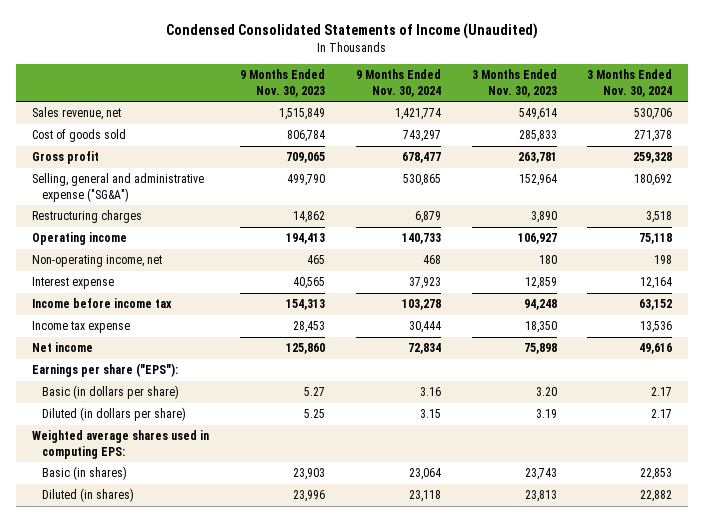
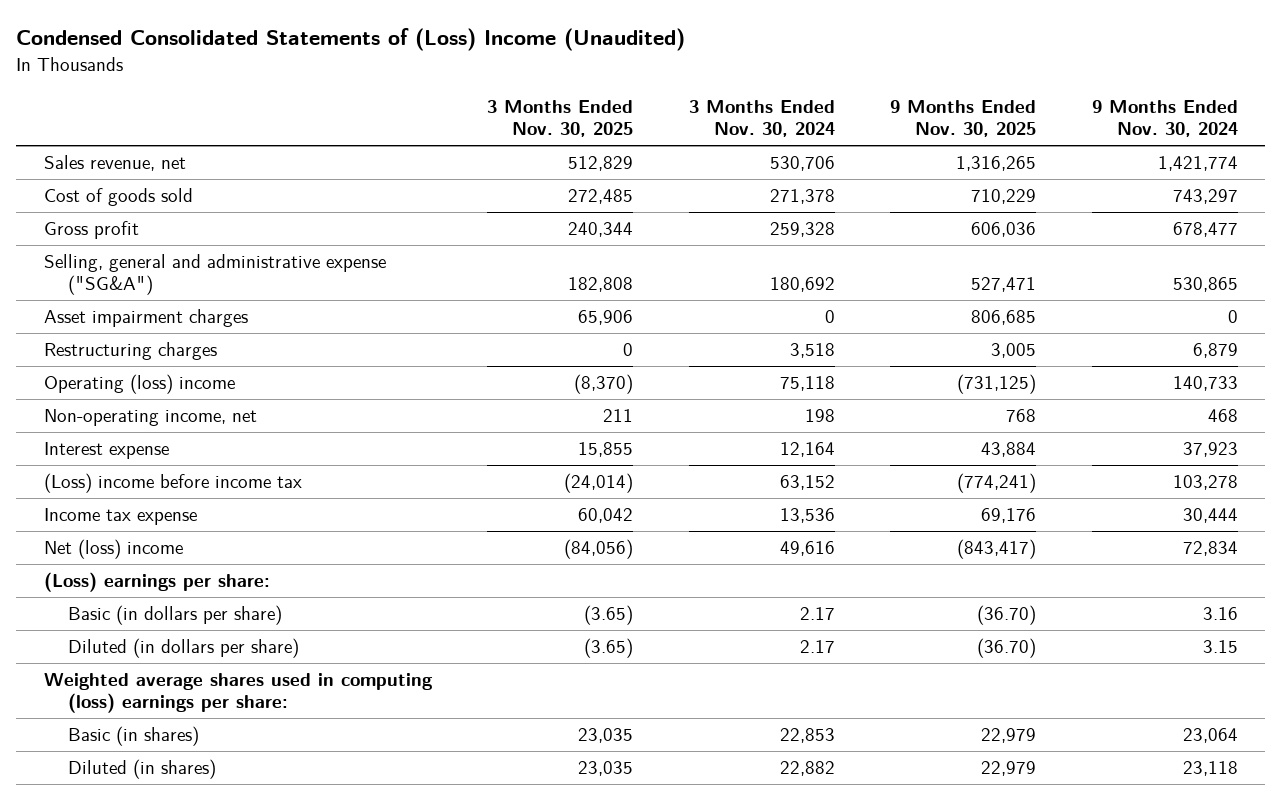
[166,23,539,40] Condensed Consolidated Statements of Income (Unaudited) -> [16,28,686,52] Condensed Consolidated Statements of (Loss) Income (Unaudited)
[239,69,325,97] 9 Months Ended Nov. 30, 2023 -> none
[471,69,557,97] 3 Months Ended Nov. 30, 2023 -> none
none -> [487,100,634,138] 3 Months Ended Nov. 30, 2025
none -> [890,100,1037,138] 9 Months Ended Nov. 30, 2025
none -> [43,309,248,328] Asset impairment charges
[31,232,127,246] Operating income -> [43,374,235,395] Operating (loss) income
[31,298,172,309] Income before income tax -> [43,473,302,494] (Loss) income before income tax
[31,342,93,353] Net income -> [43,539,183,560] Net (loss) income
[31,363,178,378] Earnings per share ("EPS"): -> [43,572,270,593] (Loss) earnings per share:
[31,430,209,459] Weighted average shares used in computing EPS: -> [43,673,433,714] Weighted average shares used in computing (loss) earnings per share:

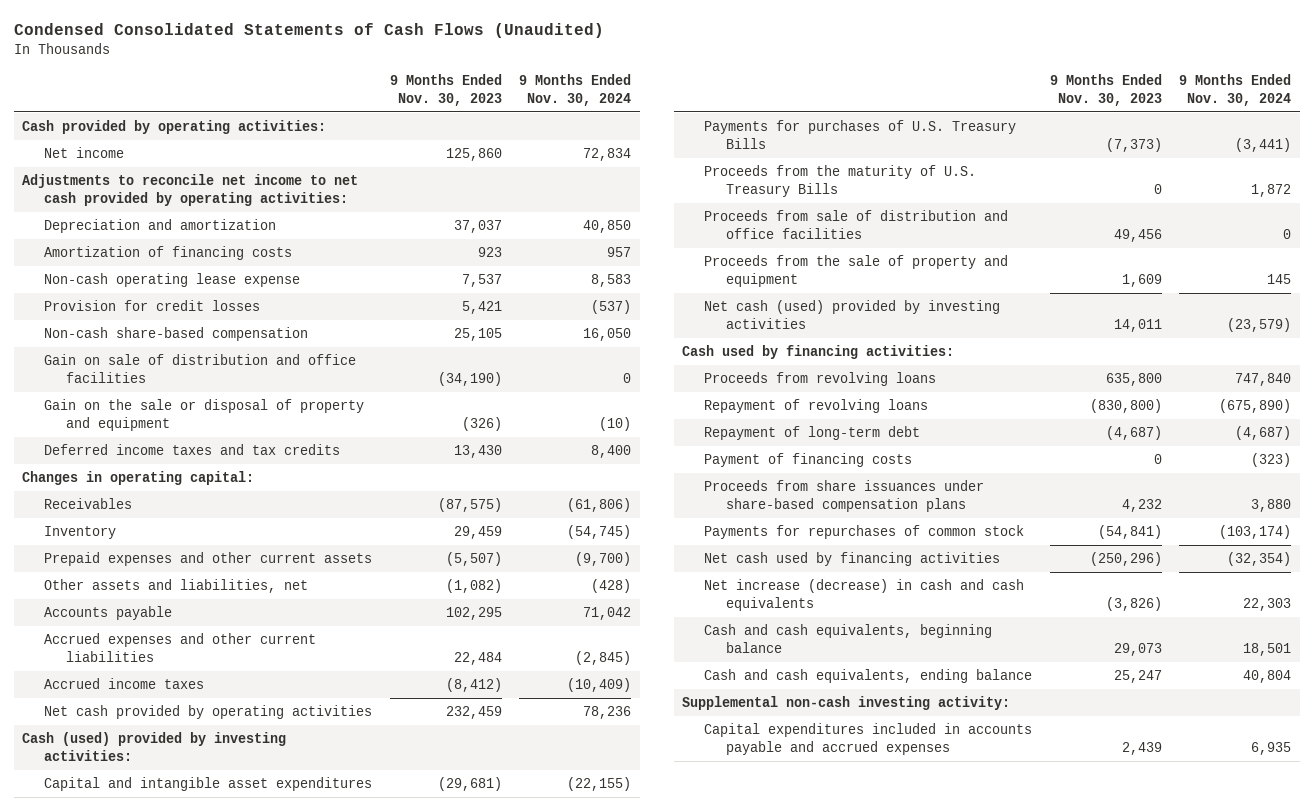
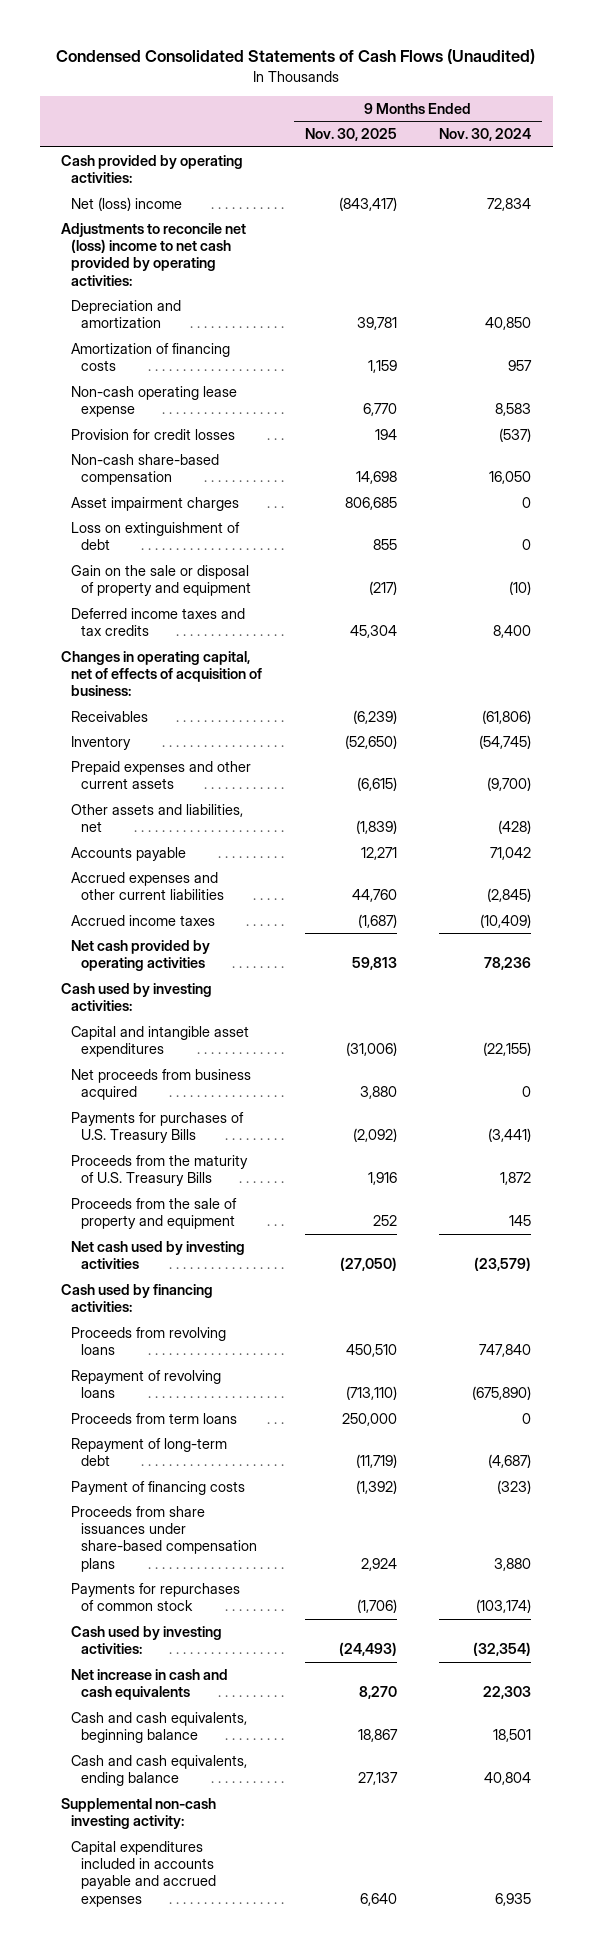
[389,74,502,106] 9 Months Ended Nov. 30, 2023 -> none
none -> [304,128,397,142] Nov. 30, 2025
[44,147,125,159] Net income -> [71,196,183,211] Net (loss) income
[22,174,359,206] Adjustments to reconcile net income to net cash provided by operating activities: -> [61,222,247,286] Adjustments to reconcile net (loss) income to net cash provided by operating activities:
[44,354,357,383] Gain on sale of distribution and office facilities -> none
none -> [71,496,240,511] Asset impairment charges
none -> [71,521,241,551] Loss on extinguishment of debt
[22,471,255,486] Changes in operating capital: -> [61,650,263,697] Changes in operating capital, net of effects of acquisition of business:
[22,732,287,761] Cash (used) provided by investing activities: -> [61,982,213,1012] Cash used by investing activities:
none -> [71,1068,252,1101] Net proceeds from business acquired
[704,210,1009,239] Proceeds from sale of distribution and office facilities -> none
[704,300,1001,329] Net cash (used) provided by investing activities -> [71,1240,246,1270] Net cash used by investing activities
none -> [71,1412,238,1424] Proceeds from term loans
[704,552,1001,567] Net cash used by financing activities -> [71,1625,223,1655] Cash used by investing activities:
[704,579,1025,611] Net increase (decrease) in cash and cash equivalents -> [71,1668,229,1701] Net increase in cash and cash equivalents

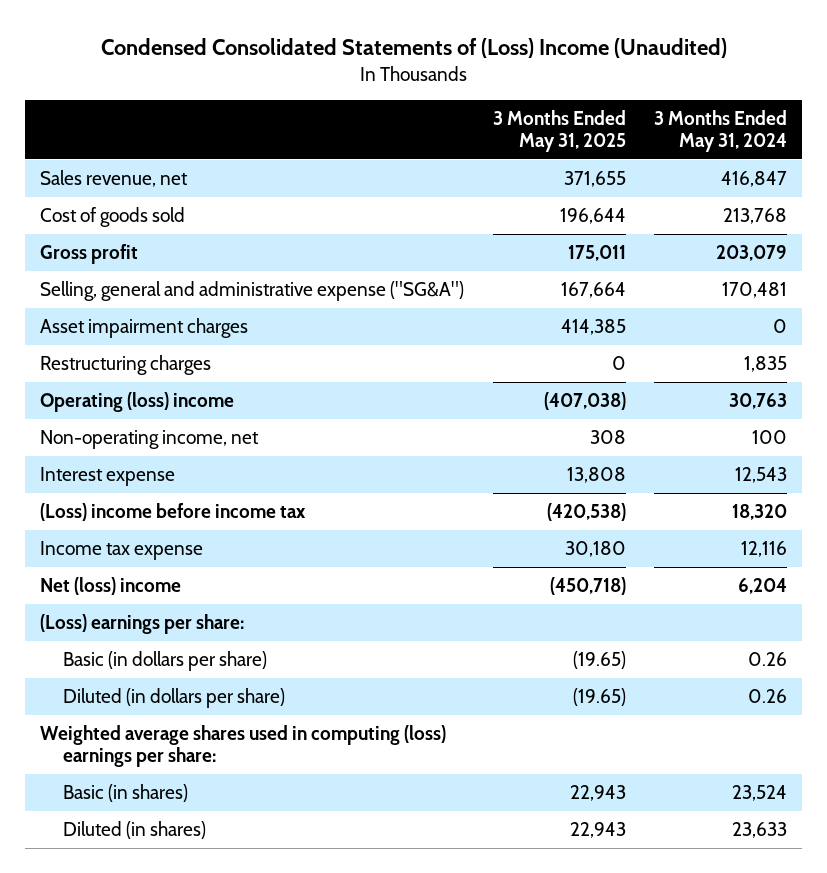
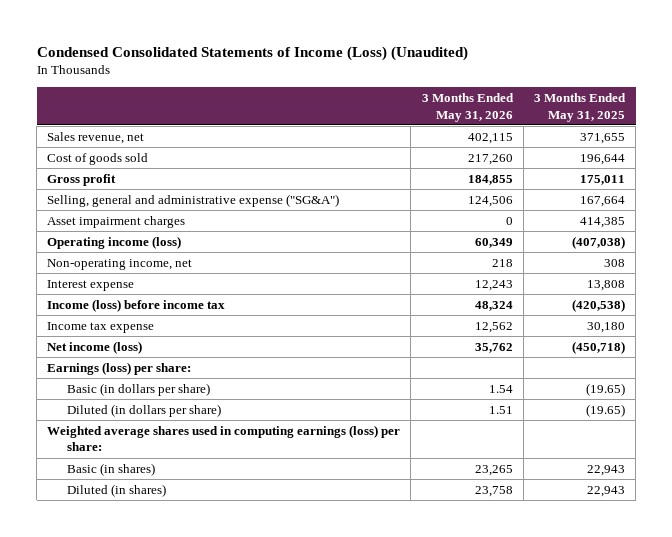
[100,38,727,59] Condensed Consolidated Statements of (Loss) Income (Unaudited) -> [36,45,468,61] Condensed Consolidated Statements of Income (Loss) (Unaudited)
[654,110,788,153] 3 Months Ended May 31, 2024 -> none
none -> [421,92,514,122] 3 Months Ended May 31, 2026
[39,355,211,376] Restructuring charges -> none
[39,392,234,413] Operating (loss) income -> [47,235,182,249] Operating income (loss)
[39,503,306,522] (Loss) income before income tax -> [47,298,226,312] Income (loss) before income tax
[39,577,181,596] Net (loss) income -> [47,340,143,354] Net income (loss)
[39,614,244,635] (Loss) earnings per share: -> [47,361,192,375] Earnings (loss) per share:
[39,725,446,768] Weighted average shares used in computing (loss) earnings per share: -> [47,424,401,452] Weighted average shares used in computing earnings (loss) per share:

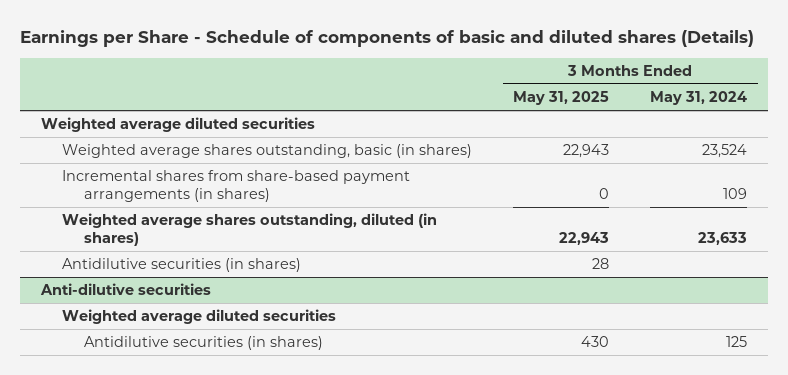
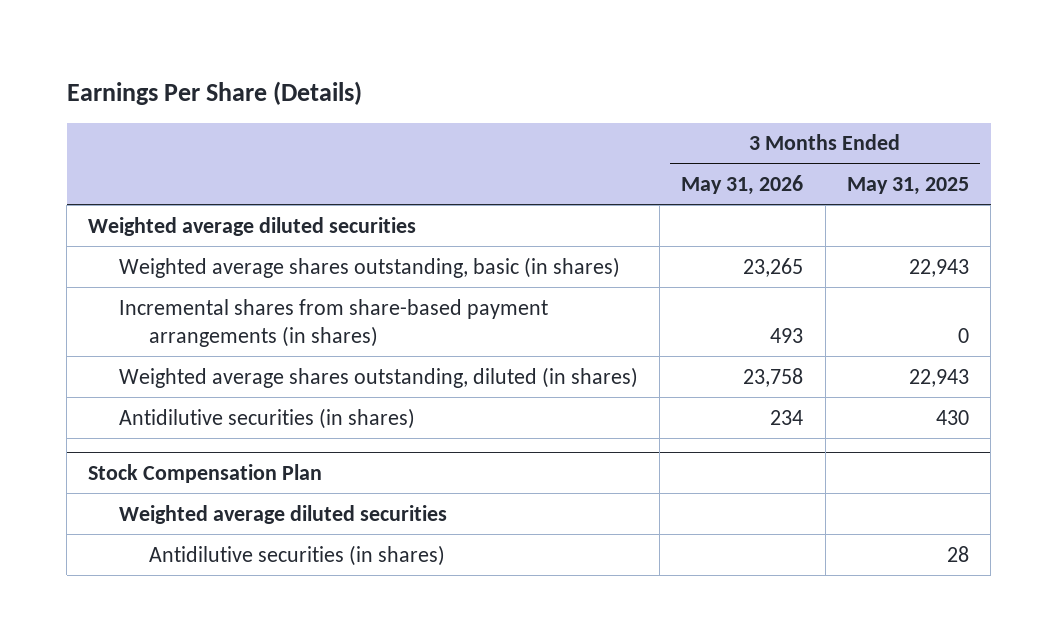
[20,29,755,47] Earnings per Share - Schedule of components of basic and diluted shares (Details) -> [66,80,362,105] Earnings Per Share (Details)
[650,91,748,106] May 31, 2024 -> none
none -> [681,175,804,196] May 31, 2026
[62,258,302,273] Antidilutive securities (in shares) -> none
[39,283,211,296] Anti-dilutive securities -> none
[62,309,337,325] Weighted average diluted securities -> none
none -> [88,463,323,483] Stock Compensation Plan
none -> [118,504,447,524] Weighted average diluted securities
none -> [149,544,446,566] Antidilutive securities (in shares)

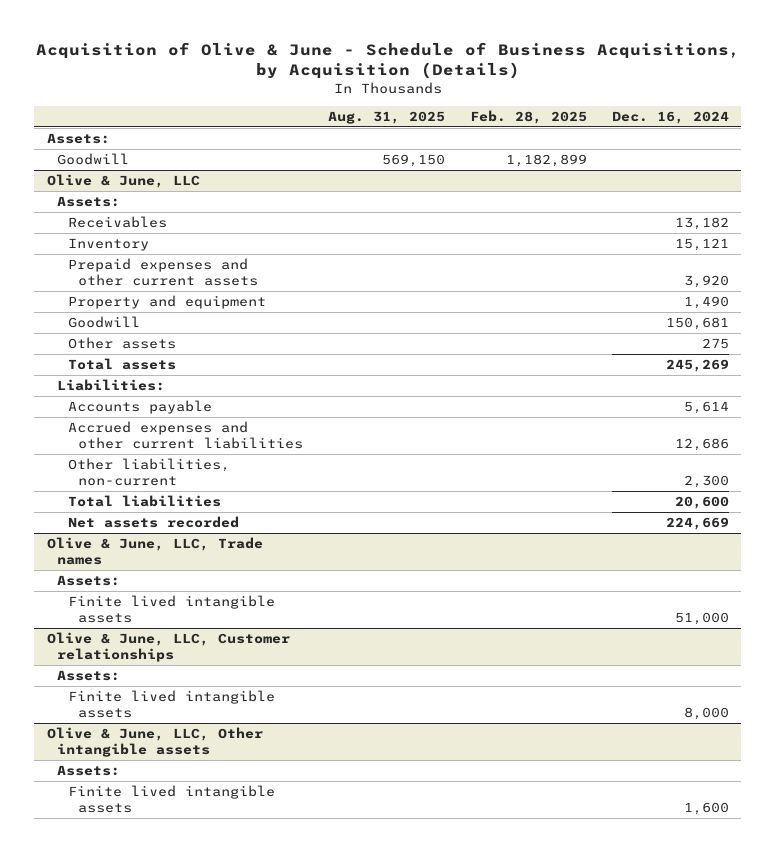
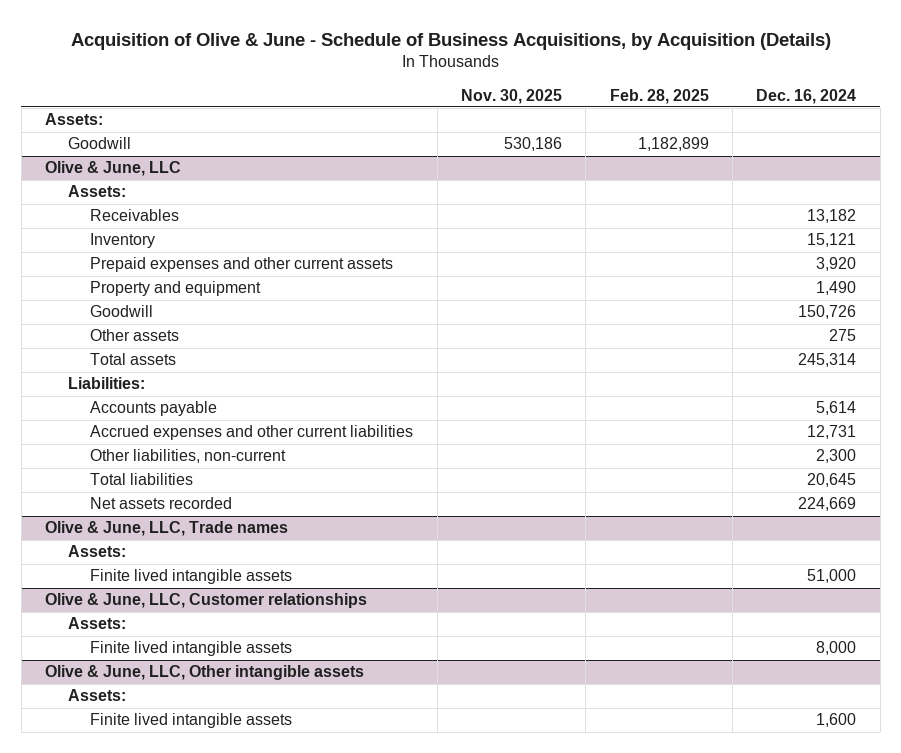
[328,110,446,124] Aug. 31, 2025 -> none
none -> [460,88,562,104] Nov. 30, 2025
[665,317,729,331] 150,681 -> [798,305,857,320] 150,726
[665,359,729,373] 245,269 -> [798,353,857,368] 245,314
[674,437,729,451] 12,686 -> [807,425,857,440] 12,731
[674,496,729,510] 20,600 -> [807,473,857,488] 20,645

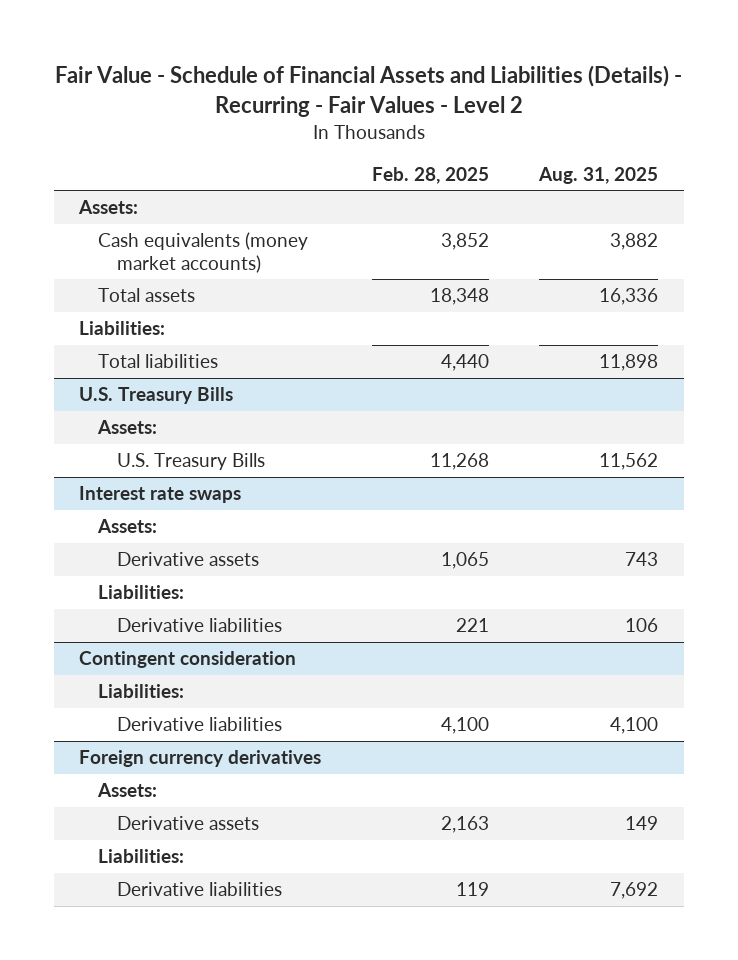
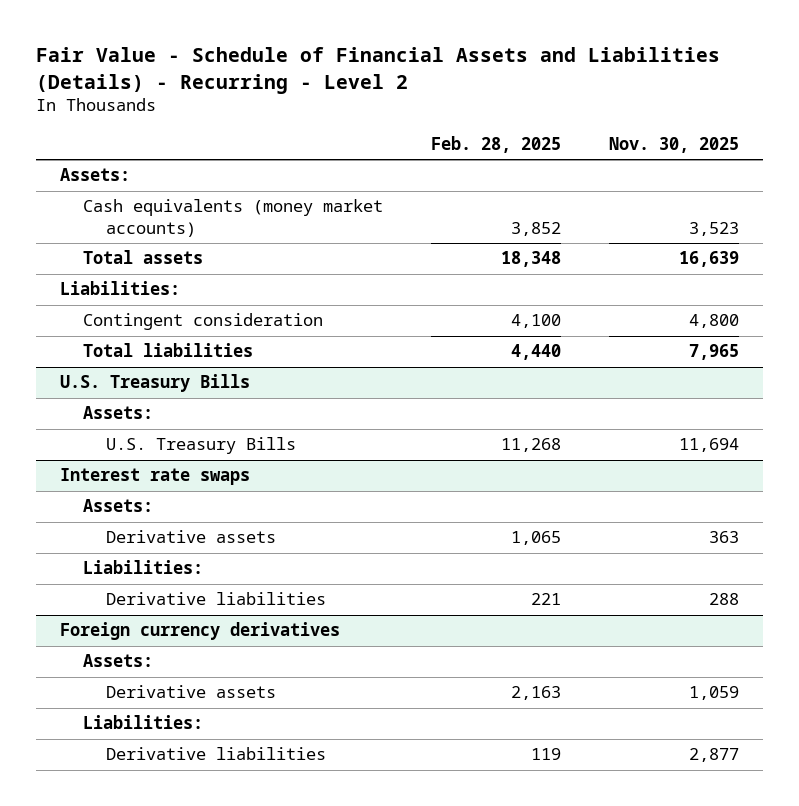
[54,65,682,117] Fair Value - Schedule of Financial Assets and Liabilities (Details) - Recurring - Fair Values - Level 2 -> [36,47,721,94] Fair Value - Schedule of Financial Assets and Liabilities (Details) - Recurring - Level 2
[538,166,659,184] Aug. 31, 2025 -> none
none -> [609,136,740,153] Nov. 30, 2025
none -> [83,313,324,331] Contingent consideration
[79,651,297,669] Contingent consideration -> none
[98,684,185,699] Liabilities: -> none
[117,717,283,732] Derivative liabilities -> none

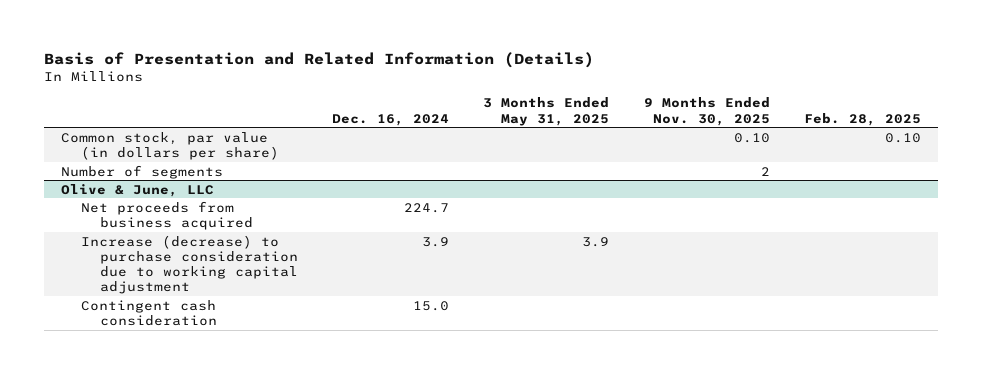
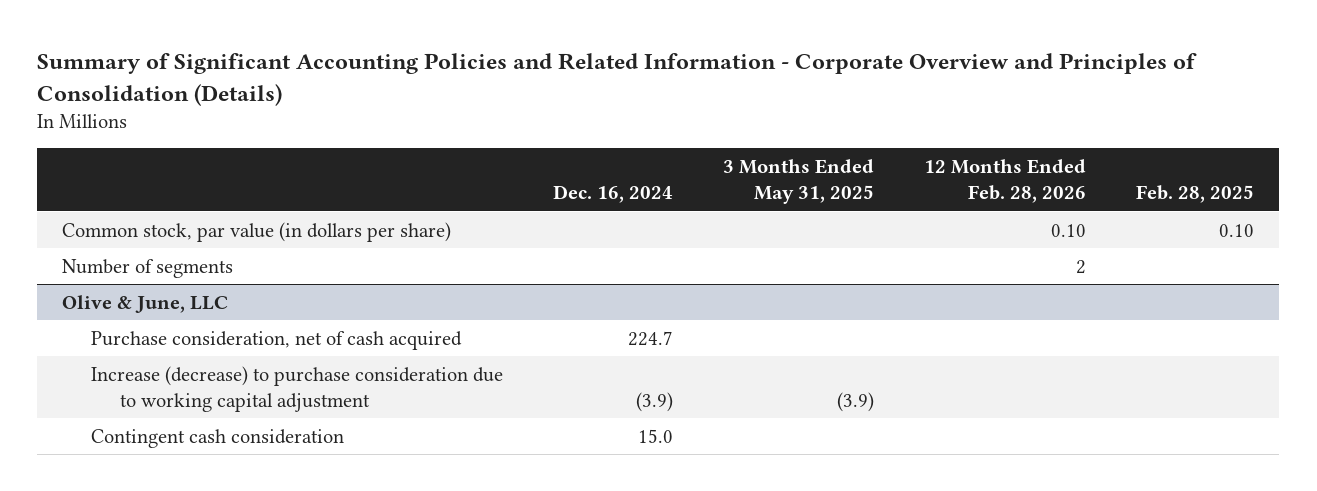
[44,51,595,68] Basis of Presentation and Related Information (Details) -> [37,53,1198,106] Summary of Significant Accounting Policies and Related Information - Corporate Overview and Principles of Consolidation (Details)
[643,97,770,126] 9 Months Ended Nov. 30, 2025 -> none
none -> [924,159,1087,204] 12 Months Ended Feb. 28, 2026
[80,200,253,230] Net proceeds from business acquired -> [91,330,463,350] Purchase consideration, net of cash acquired
[422,236,450,247] 3.9 -> [636,391,674,412] (3.9)
[582,236,610,247] 3.9 -> [837,391,875,412] (3.9)

